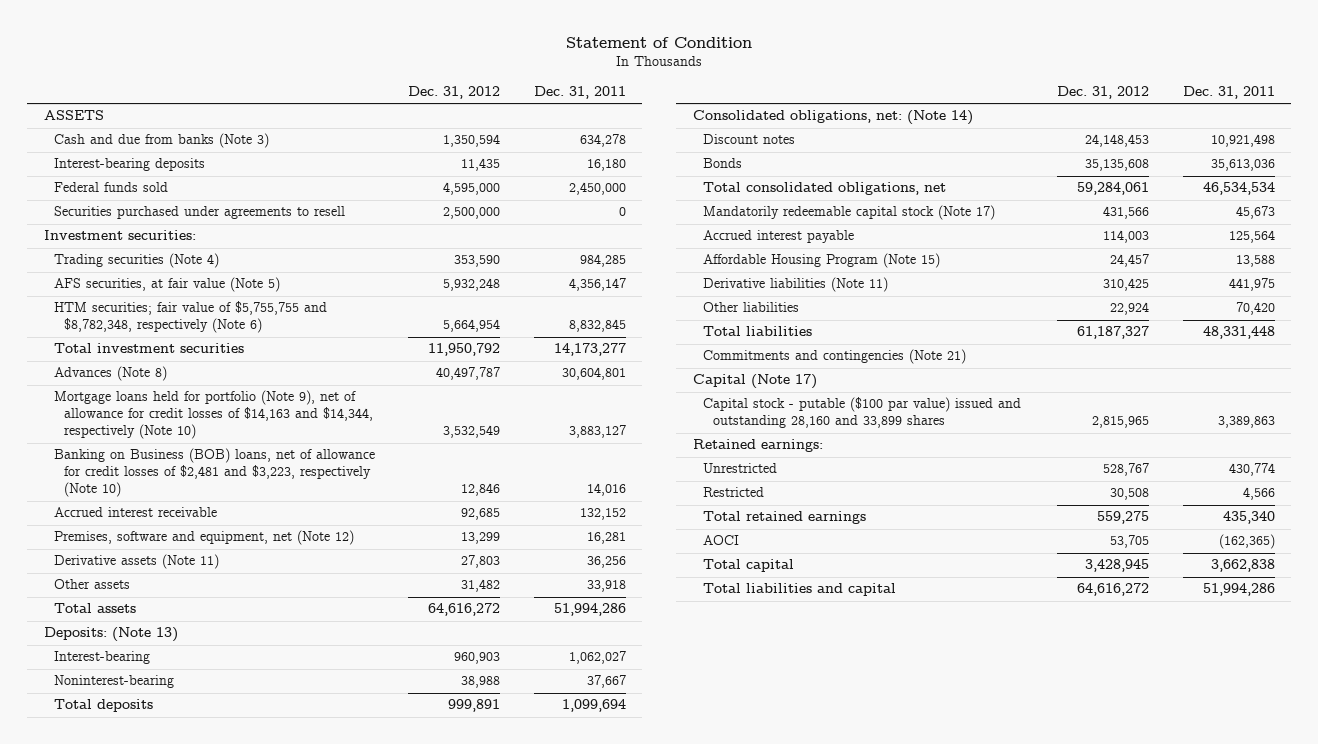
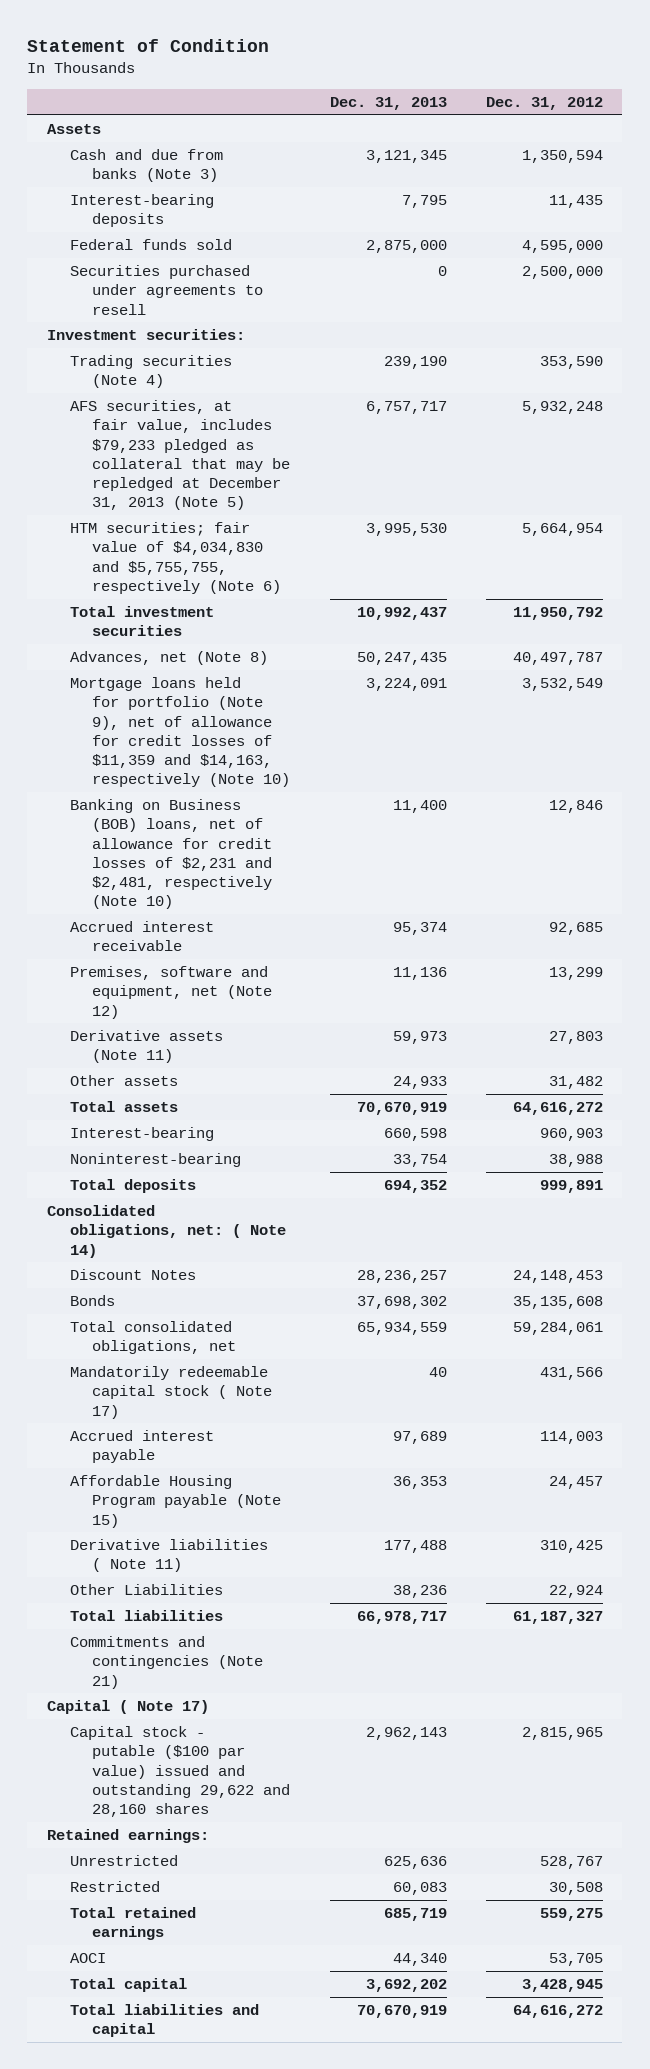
[533,86,626,100] Dec. 31, 2011 -> none
none -> [329,96,447,110] Dec. 31, 2013
[43,110,104,121] ASSETS -> [46,124,101,135] Assets
[53,277,280,293] AFS securities, at fair value (Note 5) -> [69,400,291,511] AFS securities, at fair value, includes $79,233 pledged as collateral that may be repledged at December 31, 2013 (Note 5)
[53,301,327,334] HTM securities; fair value of $5,755,755 and $8,782,348, respectively (Note 6) -> [69,522,282,594] HTM securities; fair value of $4,034,830 and $5,755,755, respectively (Note 6)
[53,366,167,382] Advances (Note 8) -> [69,651,268,666] Advances, net (Note 8)
[53,390,374,440] Mortgage loans held for portfolio (Note 9), net of allowance for credit losses of $14,163 and $14,344, respectively (Note 10) -> [69,677,291,788] Mortgage loans held for portfolio (Note 9), net of allowance for credit losses of $11,359 and $14,163, respectively (Note 10)
[53,448,375,498] Banking on Business (BOB) loans, net of allowance for credit losses of $2,481 and $3,223, respectively (Note 10) -> [69,799,273,910] Banking on Business (BOB) loans, net of allowance for credit losses of $2,231 and $2,481, respectively (Note 10)
[43,627,178,643] Deposits: (Note 13) -> none
[692,110,973,126] Consolidated obligations, net: (Note 14) -> [46,1205,286,1258] Consolidated obligations, net: ( Note 14)
[702,134,795,145] Discount notes -> [69,1269,196,1281] Discount Notes
[702,205,995,221] Mandatorily redeemable capital stock (Note 17) -> [69,1366,273,1419] Mandatorily redeemable capital stock ( Note 17)
[702,253,940,269] Affordable Housing Program (Note 15) -> [69,1475,282,1528] Affordable Housing Program payable (Note 15)
[702,277,888,293] Derivative liabilities (Note 11) -> [69,1539,268,1573] Derivative liabilities ( Note 11)
[702,302,799,313] Other liabilities -> [69,1584,223,1596] Other Liabilities
[692,374,817,390] Capital (Note 17) -> [46,1700,209,1715] Capital ( Note 17)
[702,397,1021,429] Capital stock - putable ($100 par value) issued and outstanding 28,160 and 33,899 shares -> [69,1726,291,1817] Capital stock - putable ($100 par value) issued and outstanding 29,622 and 28,160 shares

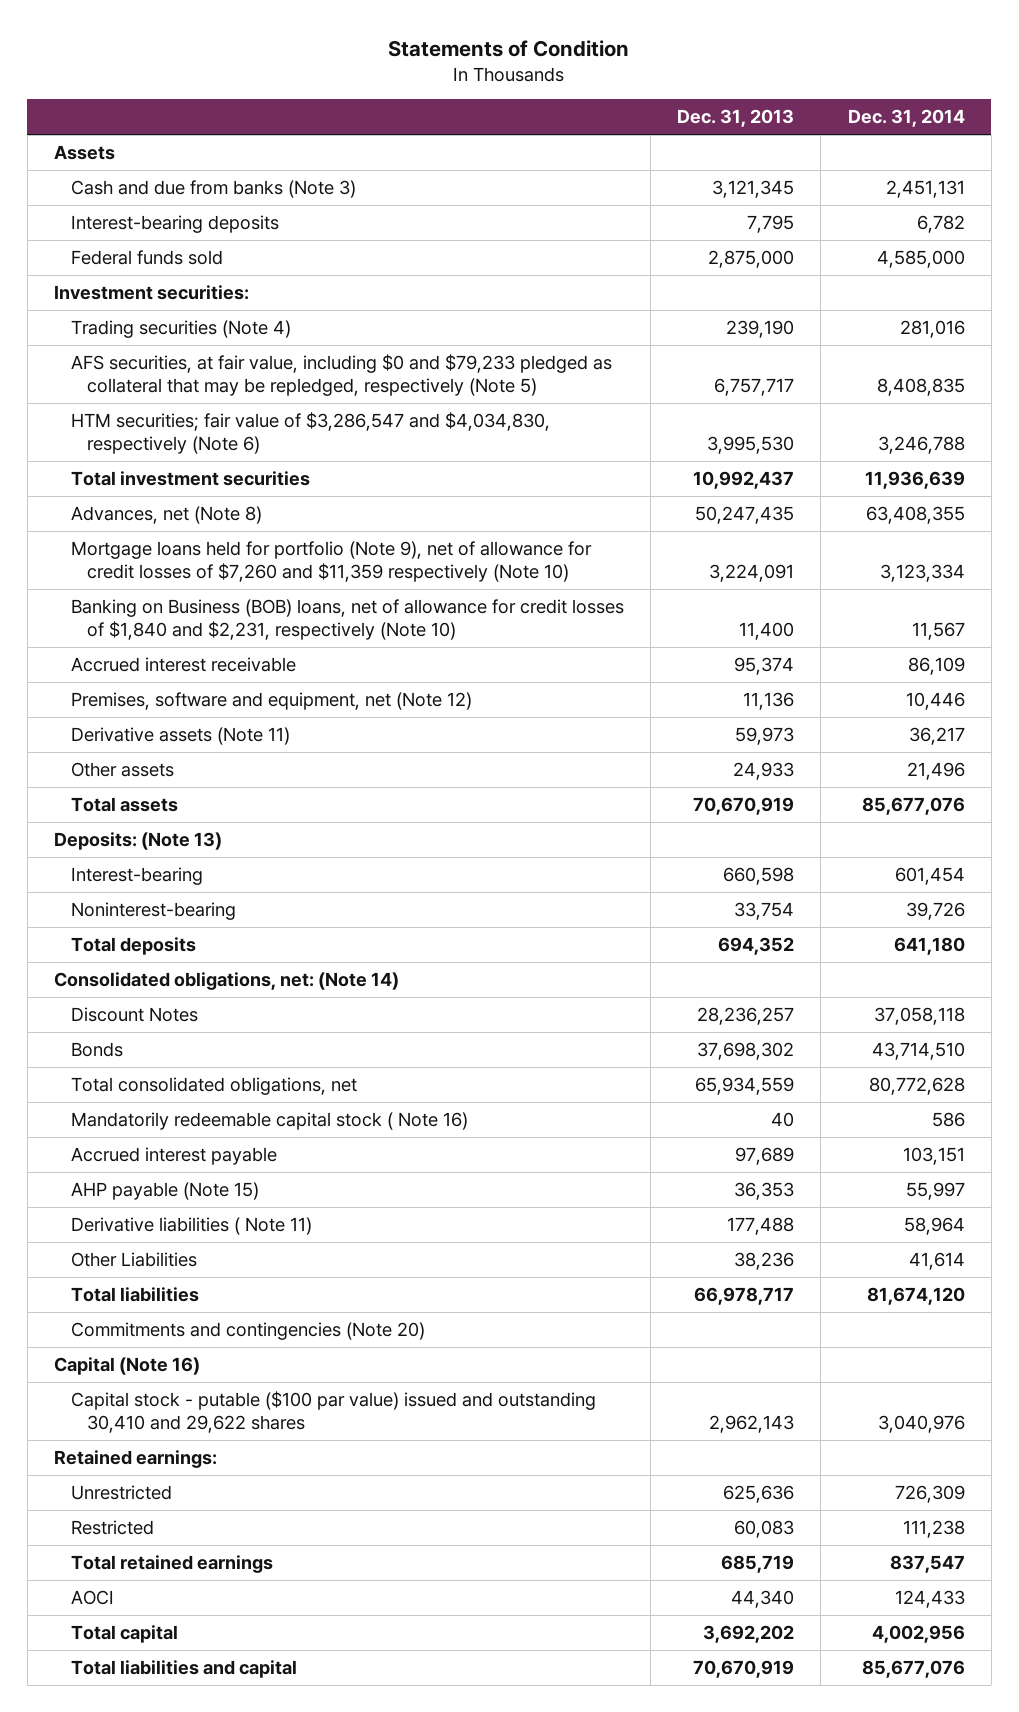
[27,38,270,52] Statement of Condition -> [388,39,630,57] Statements of Condition
[485,96,603,110] Dec. 31, 2012 -> none
none -> [847,109,965,128] Dec. 31, 2014
[69,265,264,315] Securities purchased under agreements to resell -> none
[69,400,291,511] AFS securities, at fair value, includes $79,233 pledged as collateral that may be repledged at December 31, 2013 (Note 5) -> [70,354,612,397] AFS securities, at fair value, including $0 and $79,233 pledged as collateral that may be repledged, respectively (Note 5)
[69,522,282,594] HTM securities; fair value of $4,034,830 and $5,755,755, respectively (Note 6) -> [70,412,550,455] HTM securities; fair value of $3,286,547 and $4,034,830, respectively (Note 6)
[69,677,291,788] Mortgage loans held for portfolio (Note 9), net of allowance for credit losses of $11,359 and $14,163, respectively (Note 10) -> [70,541,592,583] Mortgage loans held for portfolio (Note 9), net of allowance for credit losses of $7,260 and $11,359 respectively (Note 10)
[69,799,273,910] Banking on Business (BOB) loans, net of allowance for credit losses of $2,231 and $2,481, respectively (Note 10) -> [70,599,624,641] Banking on Business (BOB) loans, net of allowance for credit losses of $1,840 and $2,231, respectively (Note 10)
none -> [53,832,222,851] Deposits: (Note 13)
[46,1205,286,1258] Consolidated obligations, net: ( Note 14) -> [53,972,399,991] Consolidated obligations, net: (Note 14)
[69,1366,273,1419] Mandatorily redeemable capital stock ( Note 17) -> [70,1112,468,1131] Mandatorily redeemable capital stock ( Note 16)
[69,1475,282,1528] Affordable Housing Program payable (Note 15) -> [70,1182,259,1201] AHP payable (Note 15)
[69,1636,264,1689] Commitments and contingencies (Note 21) -> [70,1322,425,1341] Commitments and contingencies (Note 20)
[46,1700,209,1715] Capital ( Note 17) -> [53,1357,200,1376] Capital (Note 16)
[69,1726,291,1817] Capital stock - putable ($100 par value) issued and outstanding 29,622 and 28,160 shares -> [70,1391,596,1434] Capital stock - putable ($100 par value) issued and outstanding 30,410 and 29,622 shares

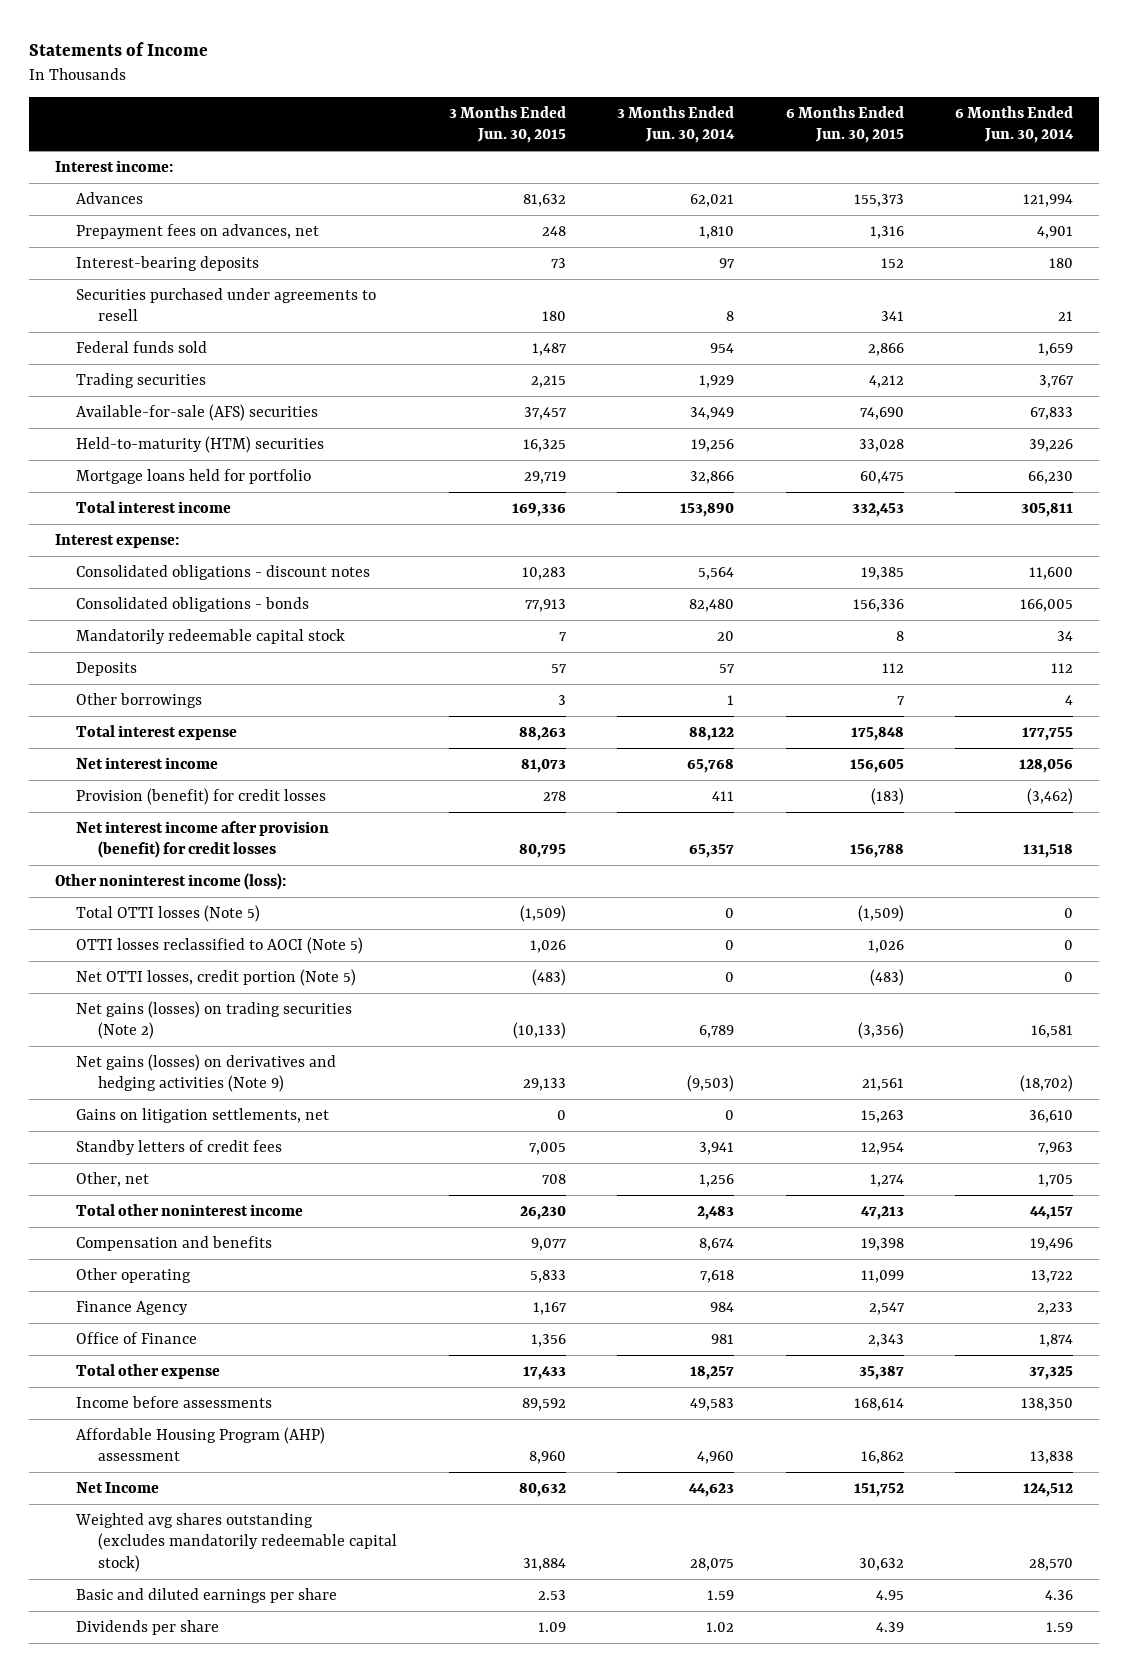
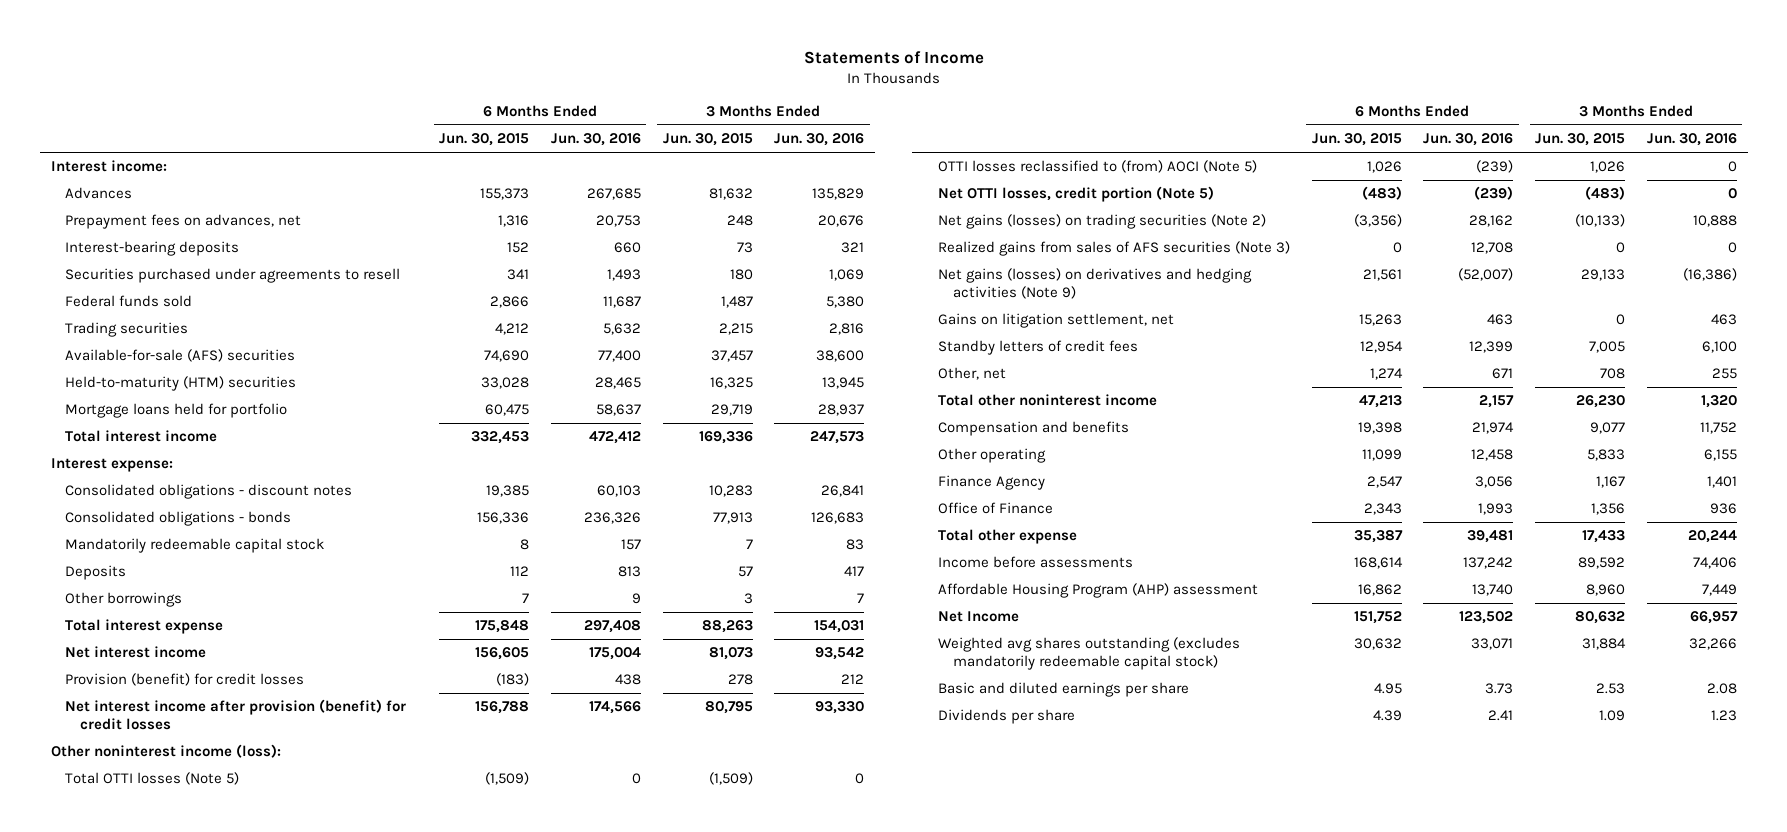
[617,106,736,144] 3 Months Ended Jun. 30, 2014 -> none
[955,106,1075,144] 6 Months Ended Jun. 30, 2014 -> none
none -> [550,133,641,147] Jun. 30, 2016
none -> [774,133,865,147] Jun. 30, 2016
[76,937,364,955] OTTI losses reclassified to AOCI (Note 5) -> [937,160,1257,174] OTTI losses reclassified to (from) AOCI (Note 5)
none -> [937,241,1290,257] Realized gains from sales of AFS securities (Note 3)
[76,1108,330,1124] Gains on litigation settlements, net -> [937,313,1174,329] Gains on litigation settlement, net

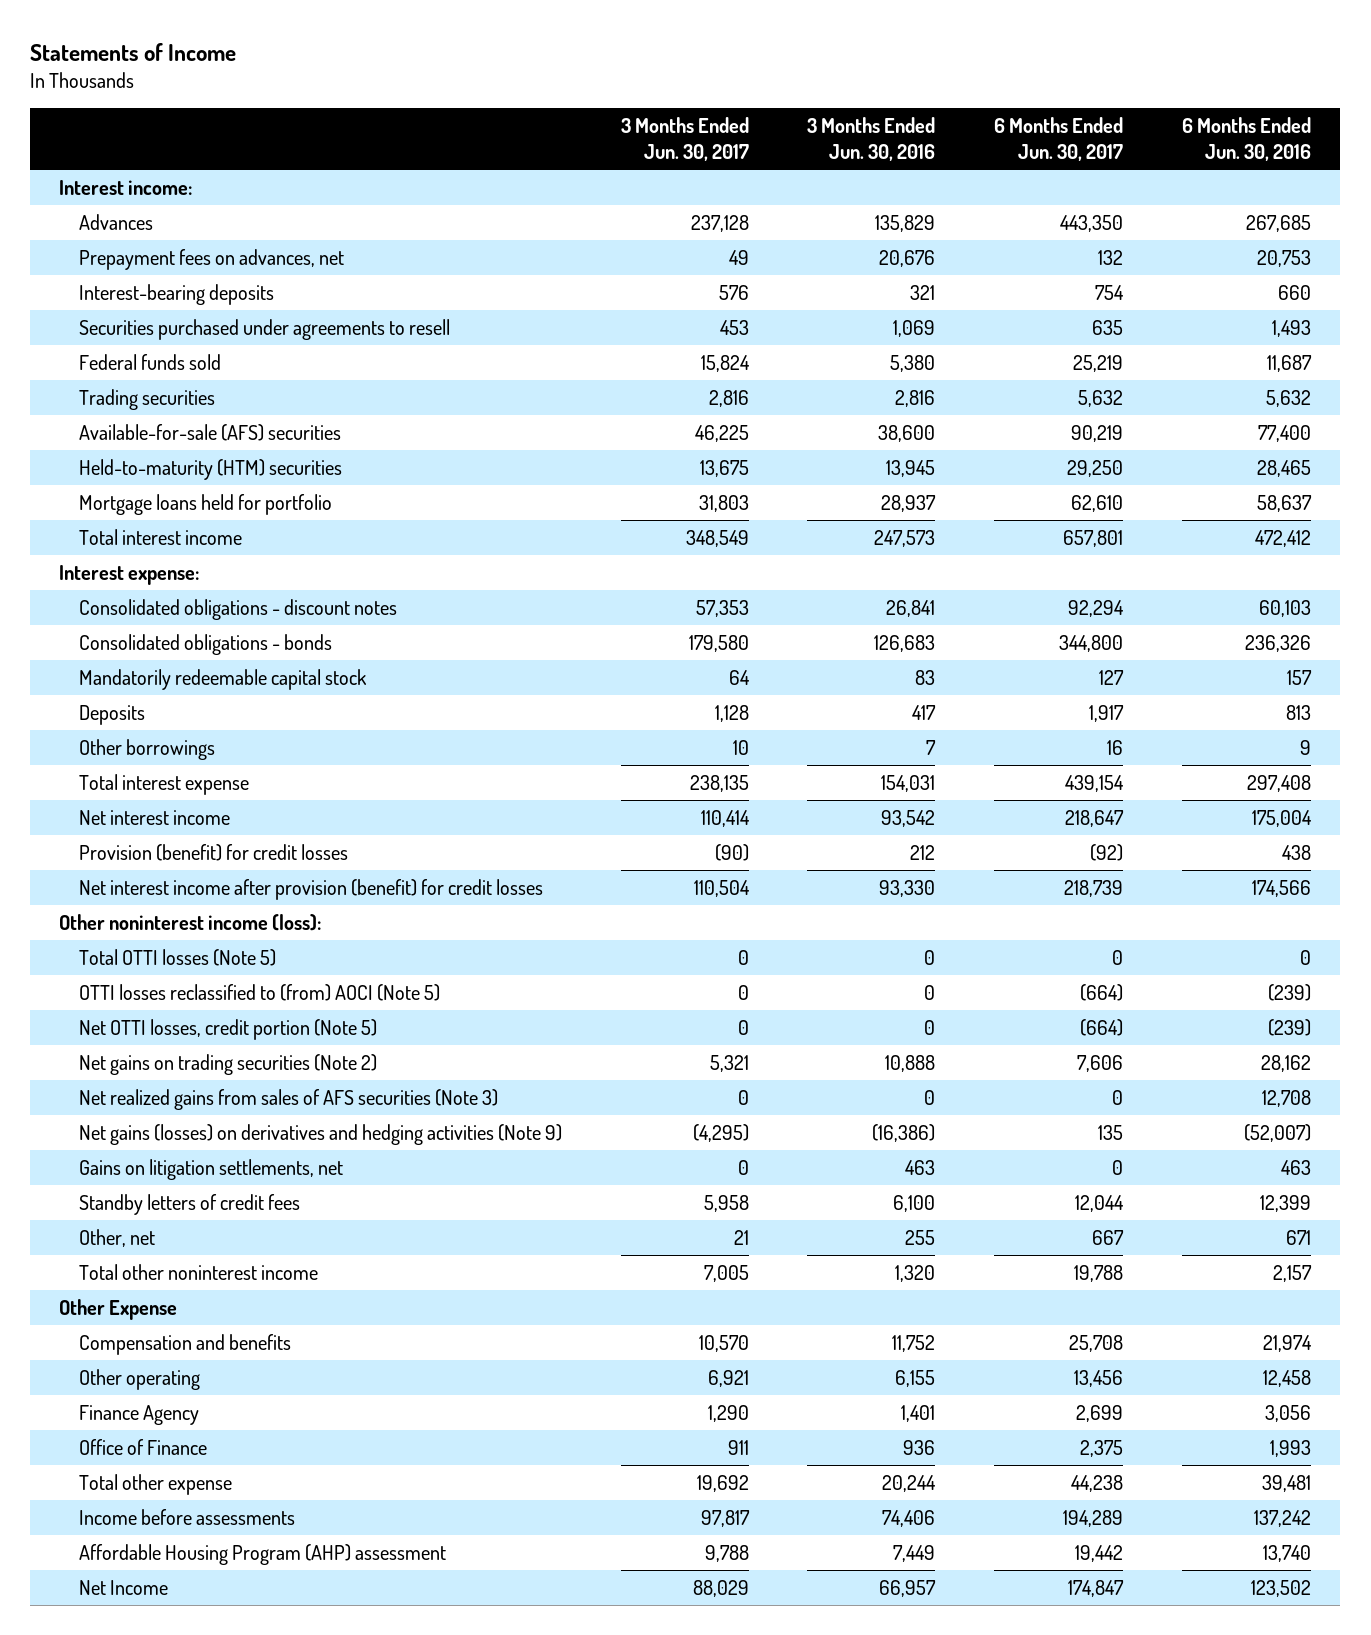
[439,133,530,147] Jun. 30, 2015 -> none
[662,133,753,147] Jun. 30, 2015 -> none
none -> [620,117,749,161] 3 Months Ended Jun. 30, 2017
none -> [994,117,1124,161] 6 Months Ended Jun. 30, 2017
[937,214,1266,230] Net gains (losses) on trading securities (Note 2) -> [78,1054,377,1076] Net gains on trading securities (Note 2)
[937,241,1290,257] Realized gains from sales of AFS securities (Note 3) -> [78,1089,498,1111] Net realized gains from sales of AFS securities (Note 3)
[937,313,1174,329] Gains on litigation settlement, net -> [78,1159,343,1181] Gains on litigation settlements, net
none -> [59,1299,178,1321] Other Expense
[937,637,1240,671] Weighted avg shares outstanding (excludes mandatorily redeemable capital stock) -> none
[937,682,1189,698] Basic and diluted earnings per share -> none
[937,709,1075,725] Dividends per share -> none

